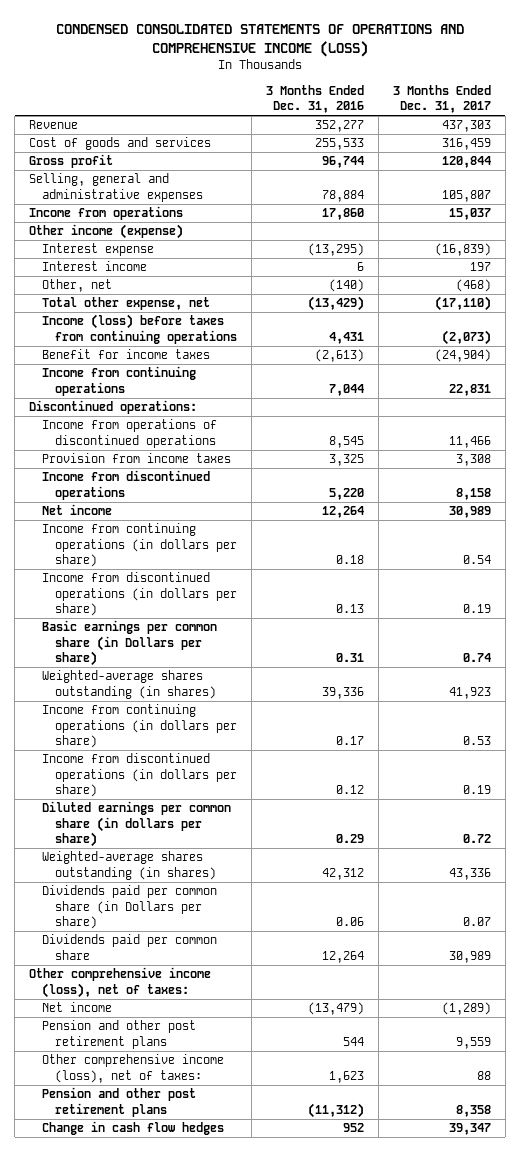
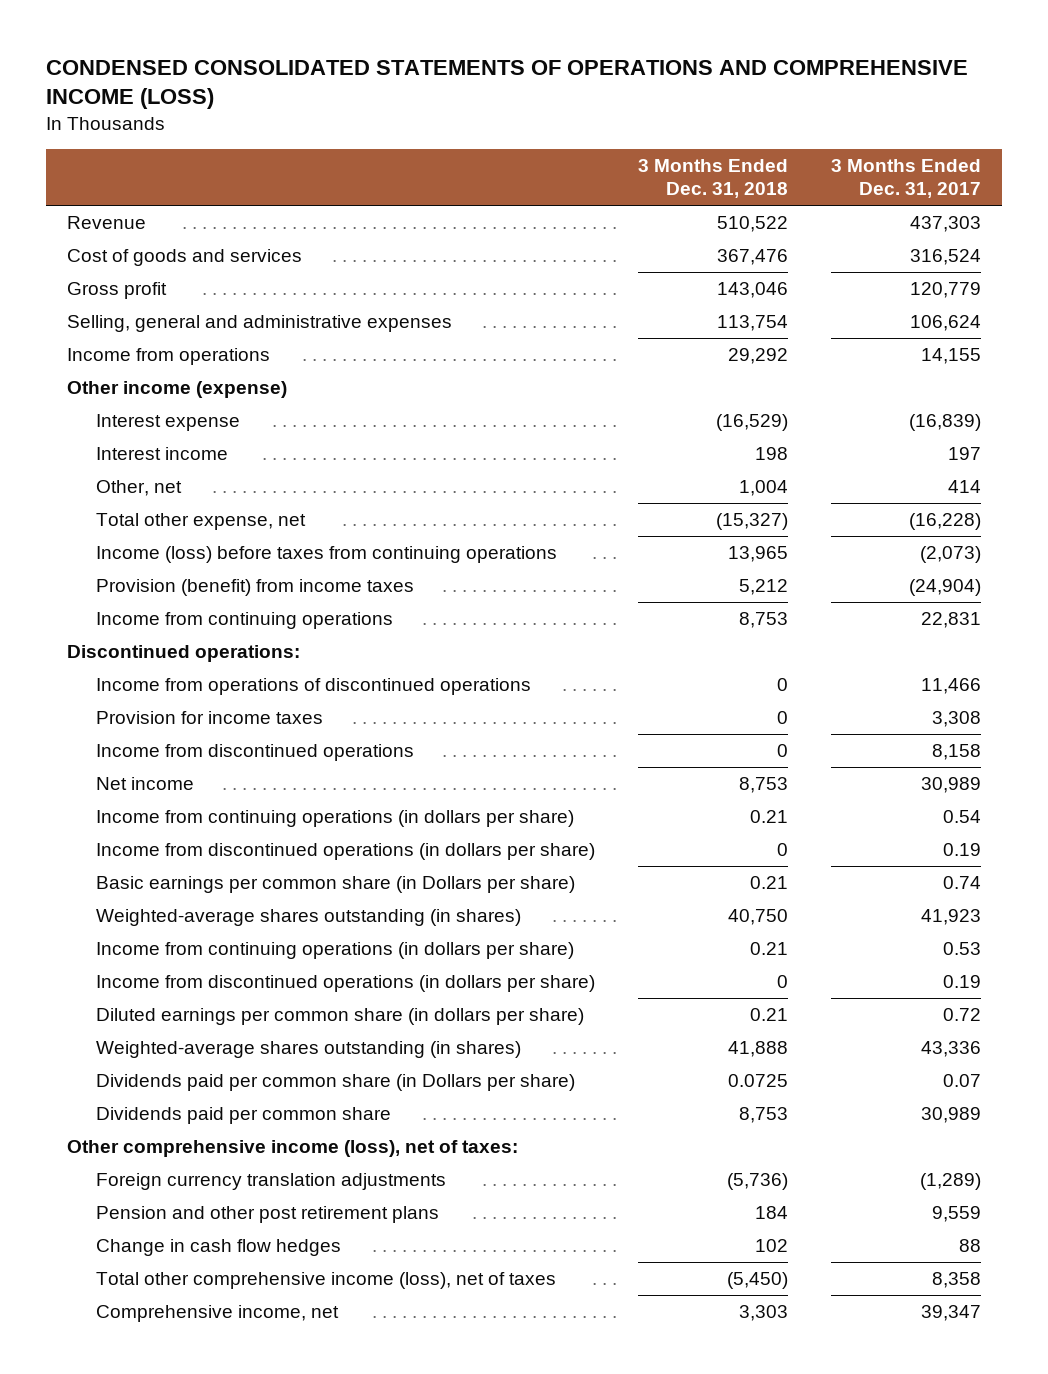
[265,84,364,114] 3 Months Ended Dec. 31, 2016 -> none
none -> [638,159,789,198] 3 Months Ended Dec. 31, 2018
[441,138,491,151] 316,459 -> [909,249,981,266] 316,524
[441,156,491,169] 120,844 -> [909,282,981,299] 120,779
[441,189,491,202] 105,807 -> [909,315,981,332] 106,624
[448,208,491,221] 15,037 -> [920,348,981,365] 14,155
[455,279,491,293] (468) -> [947,480,981,494] 414
[434,296,491,312] (17,110) -> [908,513,981,531] (16,228)
[42,349,211,360] Benefit for income taxes -> [96,579,415,597] Provision (benefit) from income taxes
[42,453,232,464] Provision from income taxes -> [96,711,324,725] Provision for income taxes
[42,1002,113,1013] Net income -> [96,1173,447,1191] Foreign currency translation adjustments
[42,1054,225,1083] Other comprehensive income (loss), net of taxes: -> [96,1239,342,1257] Change in cash flow hedges
[42,1087,197,1117] Pension and other post retirement plans -> [96,1272,557,1290] Total other comprehensive income (loss), net of taxes
[42,1121,225,1136] Change in cash flow hedges -> [96,1305,340,1323] Comprehensive income, net

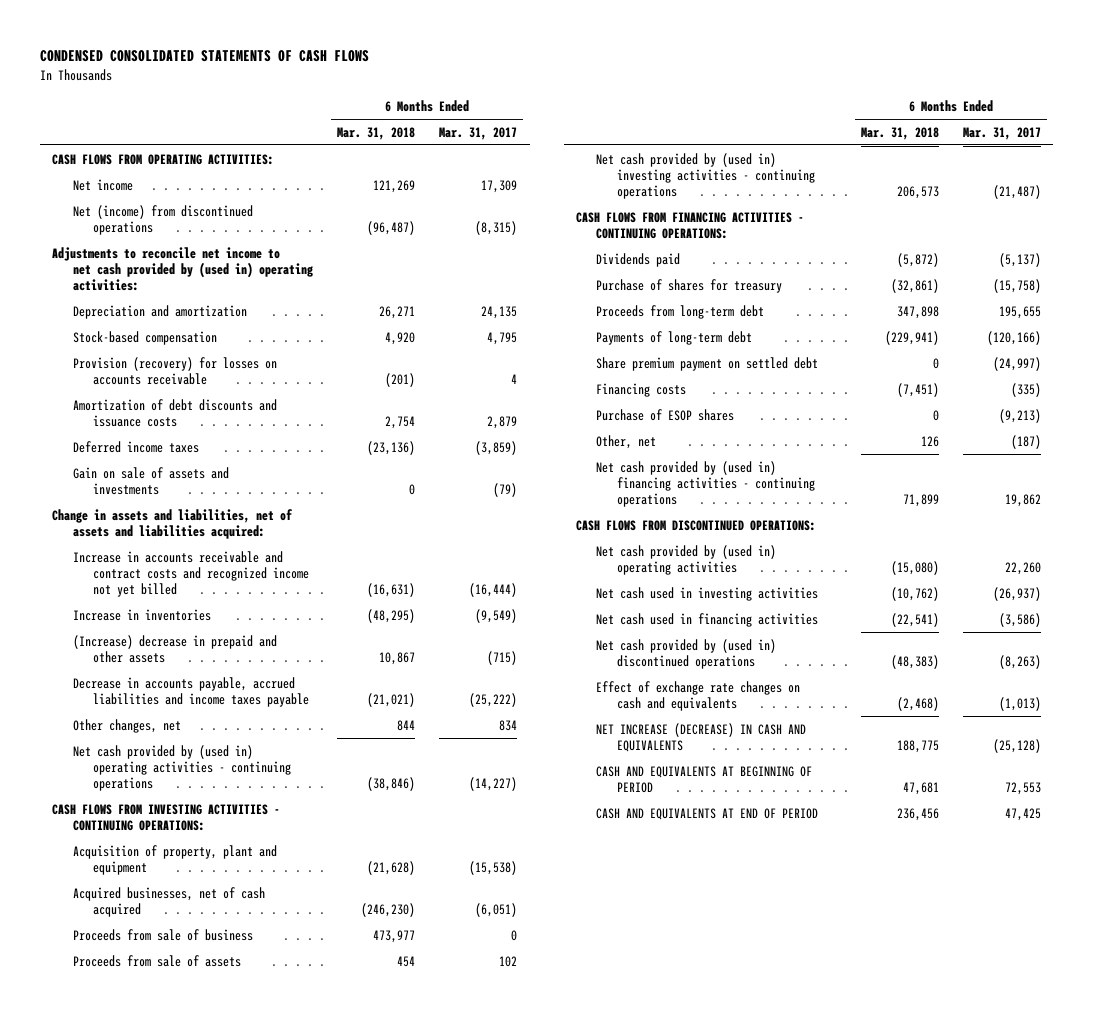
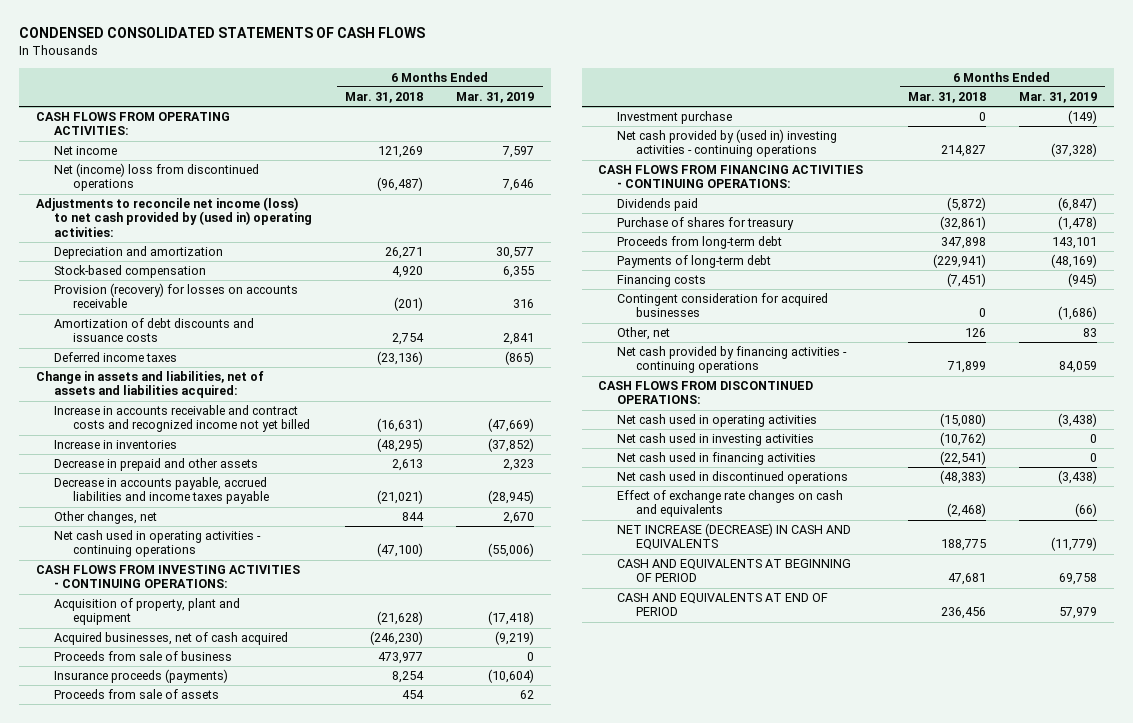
[439,126,518,140] Mar. 31, 2017 -> none
none -> [456,91,535,103] Mar. 31, 2019
[72,204,253,235] Net (income) from discontinued operations -> [54,163,260,192] Net (income) loss from discontinued operations
[52,246,313,291] Adjustments to reconcile net income to net cash provided by (used in) operating activities: -> [35,197,313,237] Adjustments to reconcile net income (loss) to net cash provided by (used in) operating activities:
[72,466,229,495] Gain on sale of assets and investments -> none
[72,634,277,663] (Increase) decrease in prepaid and other assets -> [54,458,259,472] Decrease in prepaid and other assets
[379,651,416,665] 10,867 -> [392,459,424,472] 2,613
[72,744,292,791] Net cash provided by (used in) operating activities - continuing operations -> [54,530,262,558] Net cash used in operating activities - continuing operations
[367,776,416,791] (38,846) -> [377,543,424,558] (47,100)
none -> [54,669,229,684] Insurance proceeds (payments)
none -> [616,111,732,125] Investment purchase
[896,185,939,199] 206,573 -> [940,145,986,158] 214,827
[596,356,819,371] Share premium payment on settled debt -> none
[596,408,735,421] Purchase of ESOP shares -> [616,293,828,318] Contingent consideration for acquired businesses
[596,460,815,507] Net cash provided by (used in) financing activities - continuing operations -> [616,346,847,374] Net cash provided by financing activities - continuing operations
[596,544,777,575] Net cash provided by (used in) operating activities -> [616,414,817,428] Net cash used in operating activities
[596,638,777,669] Net cash provided by (used in) discontinued operations -> [616,471,848,485] Net cash used in discontinued operations

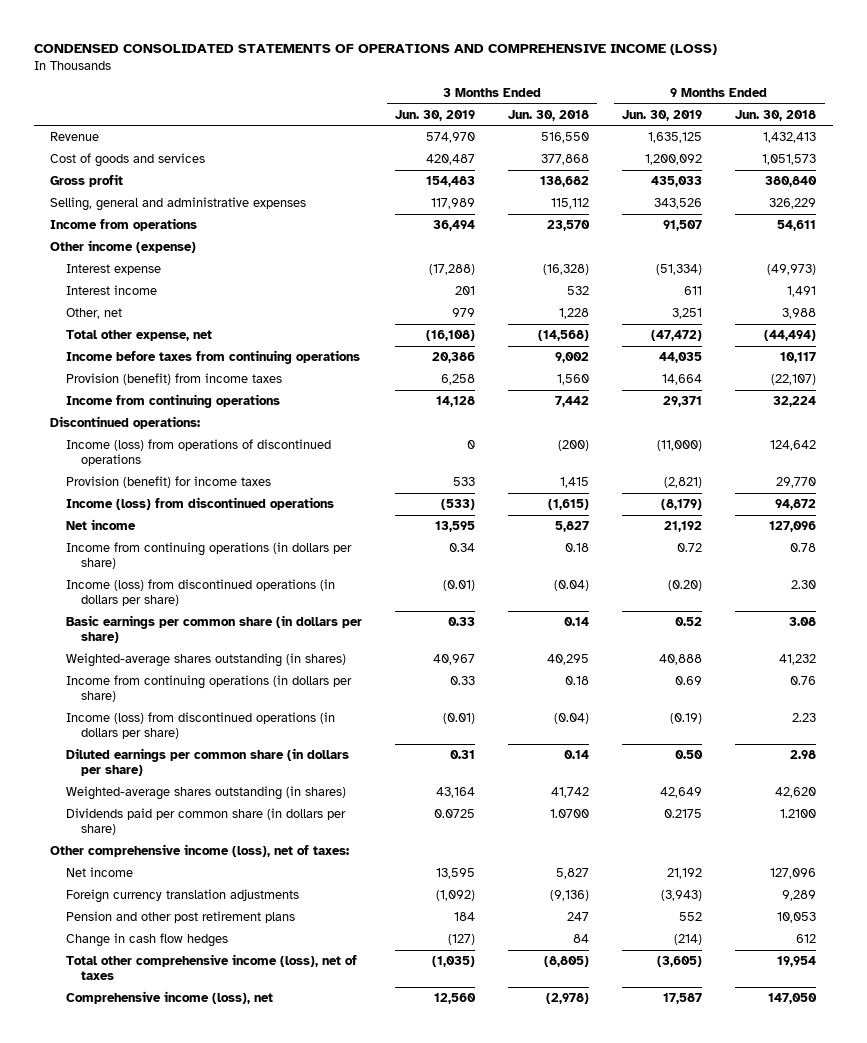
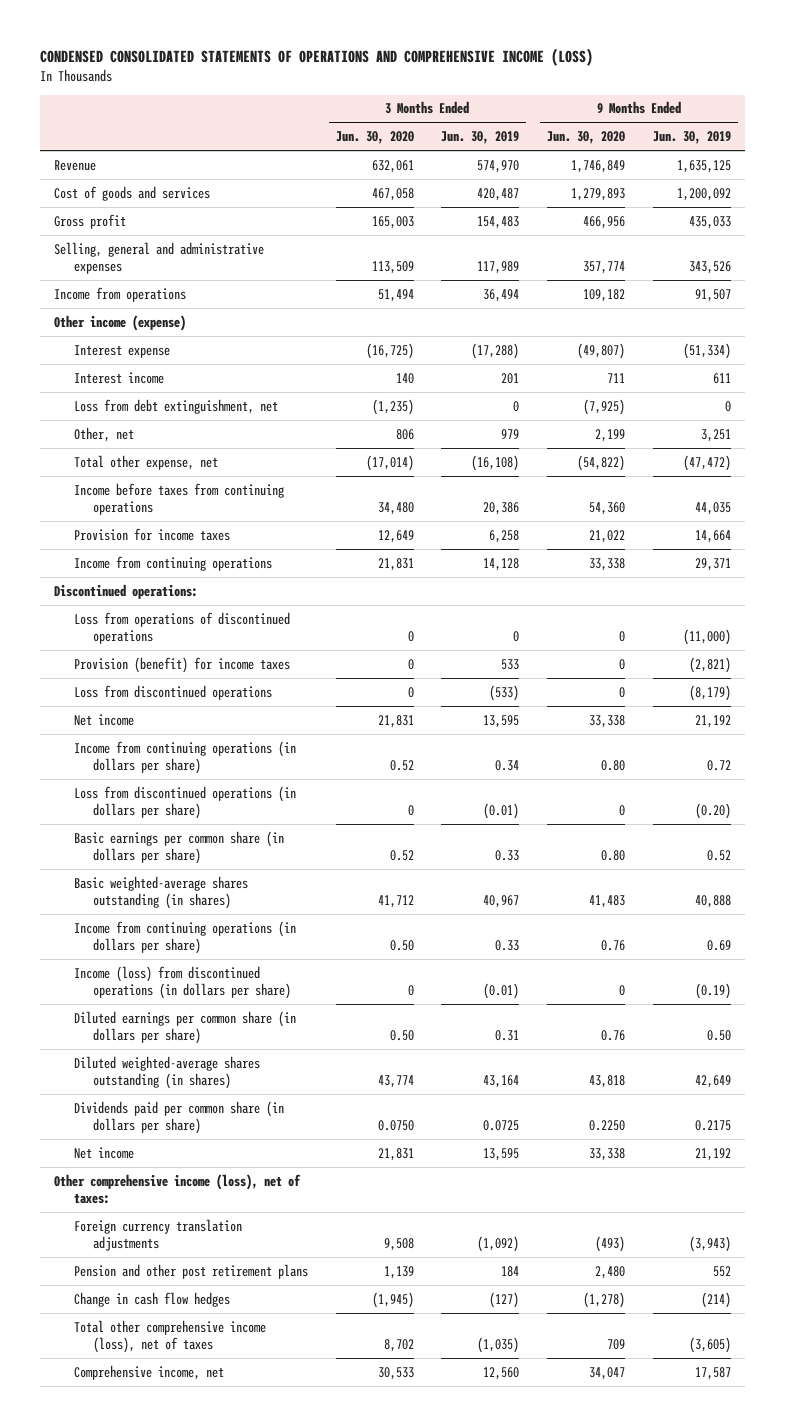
[508,109,590,121] Jun. 30, 2018 -> none
[735,109,817,121] Jun. 30, 2018 -> none
none -> [335,131,414,145] Jun. 30, 2020
none -> [547,131,626,145] Jun. 30, 2020
none -> [73,398,278,414] Loss from debt extinguishment, net
[65,373,282,386] Provision (benefit) from income taxes -> [73,527,230,541] Provision for income taxes
[65,439,331,467] Income (loss) from operations of discontinued operations -> [73,611,290,645] Loss from operations of discontinued operations
[65,497,334,511] Income (loss) from discontinued operations -> [73,684,272,700] Loss from discontinued operations
[65,579,335,607] Income (loss) from discontinued operations (in dollars per share) -> [73,785,296,820] Loss from discontinued operations (in dollars per share)
[65,653,346,668] Weighted-average shares outstanding (in shares) -> [73,875,248,910] Basic weighted-average shares outstanding (in shares)
[65,786,346,801] Weighted-average shares outstanding (in shares) -> [73,1055,260,1090] Diluted weighted-average shares outstanding (in shares)
[50,844,350,858] Other comprehensive income (loss), net of taxes: -> [54,1173,302,1205] Other comprehensive income (loss), net of taxes:
[65,991,273,1005] Comprehensive income (loss), net -> [73,1364,224,1380] Comprehensive income, net

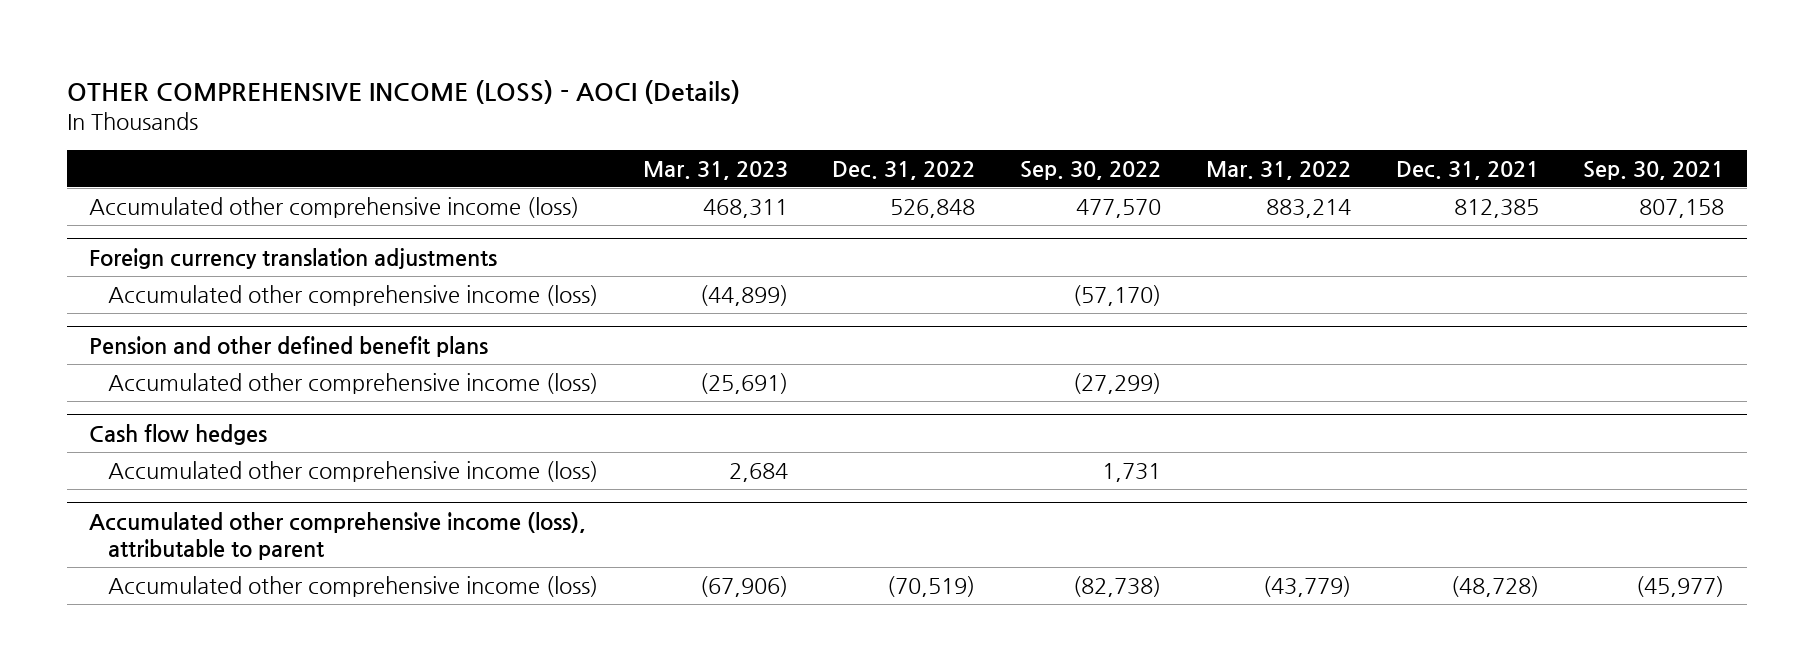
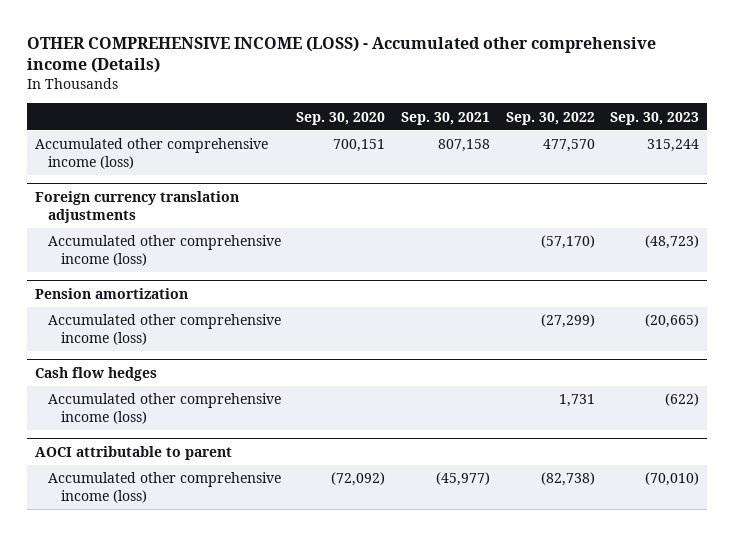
[66,79,740,104] OTHER COMPREHENSIVE INCOME (LOSS) - AOCI (Details) -> [26,35,656,74] OTHER COMPREHENSIVE INCOME (LOSS) - Accumulated other comprehensive income (Details)
[642,160,788,180] Mar. 31, 2023 -> none
[832,160,976,180] Dec. 31, 2022 -> none
[1205,160,1351,180] Mar. 31, 2022 -> none
[1395,160,1539,180] Dec. 31, 2021 -> none
none -> [296,111,386,125] Sep. 30, 2020
none -> [610,111,700,125] Sep. 30, 2023
[89,335,489,357] Pension and other defined benefit plans -> [34,288,188,300] Pension amortization
[89,511,587,561] Accumulated other comprehensive income (loss), attributable to parent -> [34,446,232,461] AOCI attributable to parent

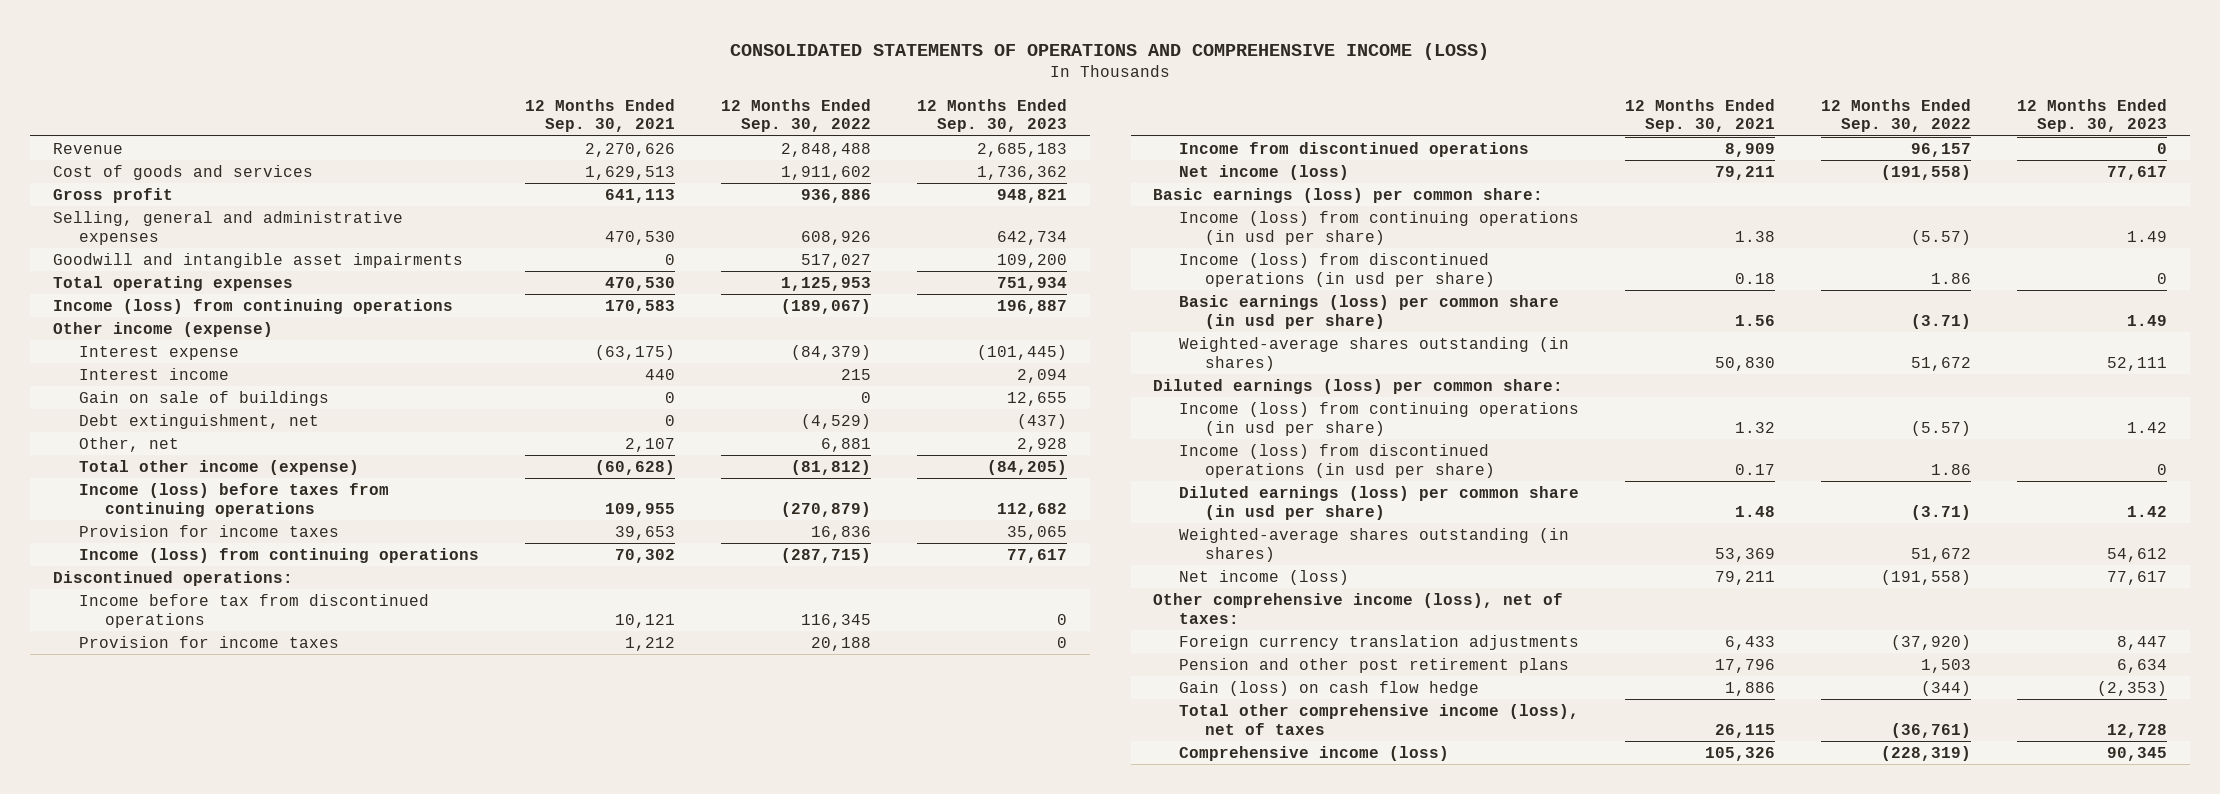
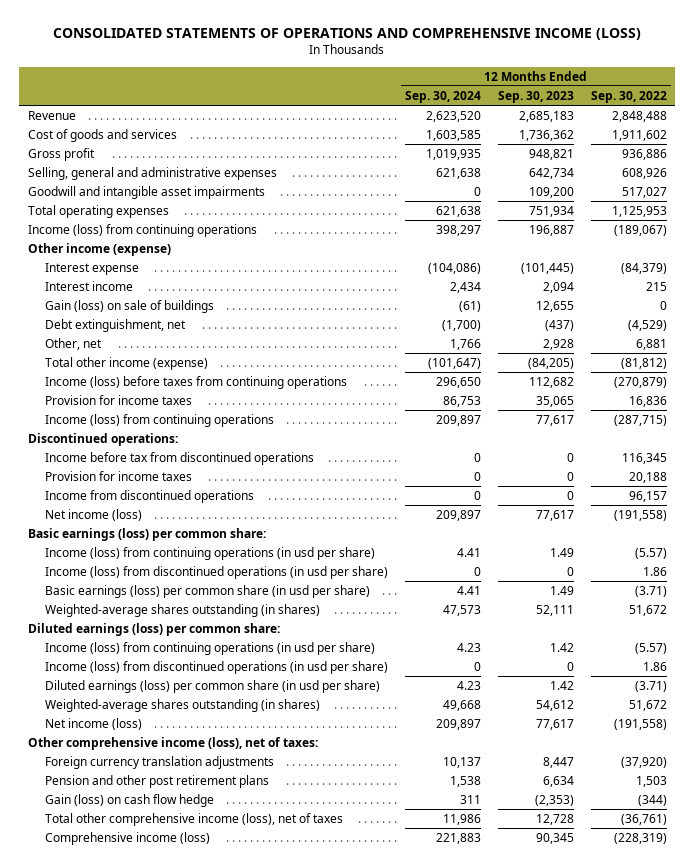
[525,98,676,133] 12 Months Ended Sep. 30, 2021 -> none
none -> [405,90,482,103] Sep. 30, 2024
[79,391,330,407] Gain on sale of buildings -> [45,299,215,313] Gain (loss) on sale of buildings

